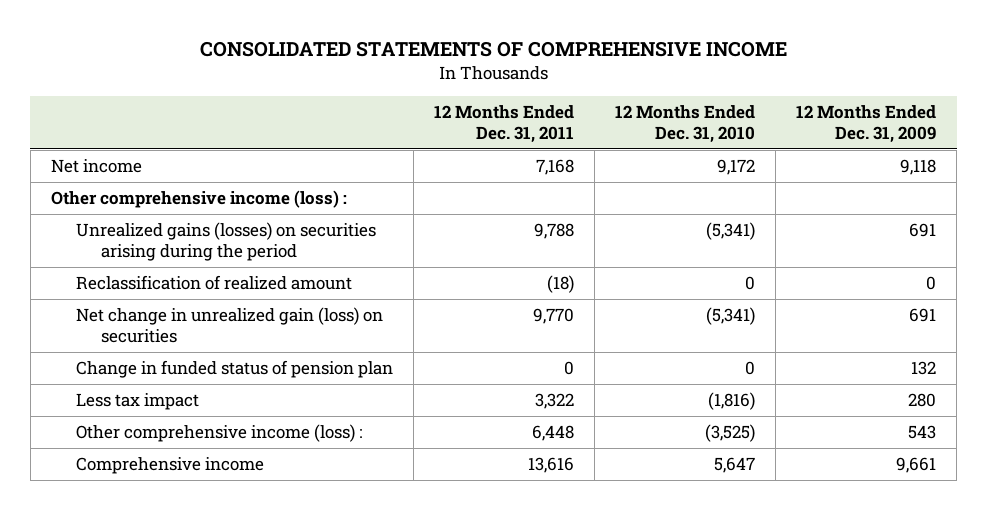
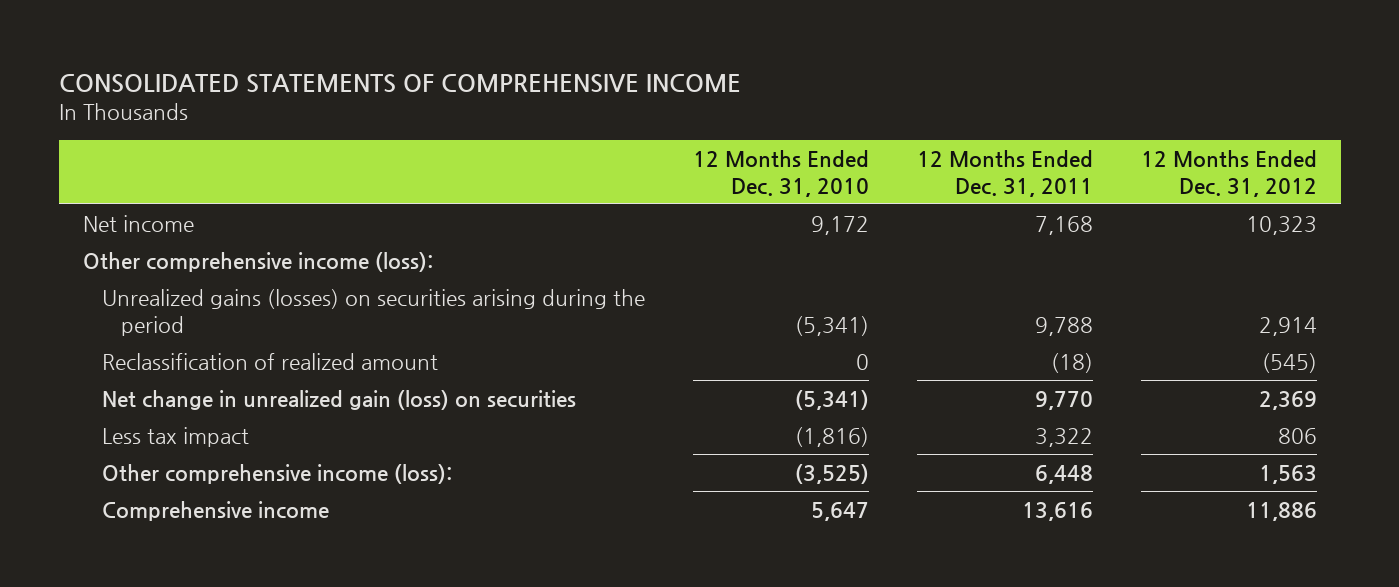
[796,104,937,143] 12 Months Ended Dec. 31, 2009 -> none
none -> [1140,149,1317,197] 12 Months Ended Dec. 31, 2012
[50,189,347,208] Other comprehensive income (loss) : -> [82,251,433,272] Other comprehensive income (loss):
[75,359,393,378] Change in funded status of pension plan -> none
[75,423,362,442] Other comprehensive income (loss) : -> [101,463,452,484] Other comprehensive income (loss):

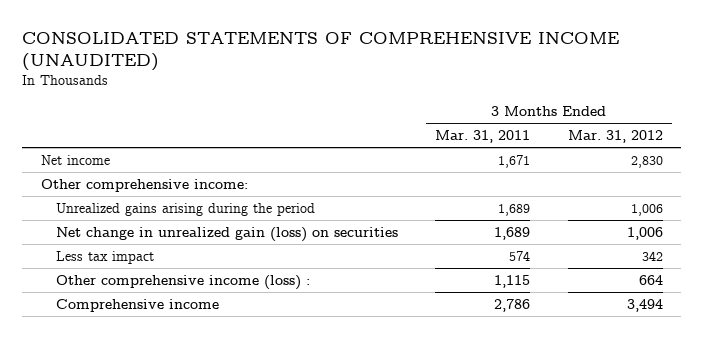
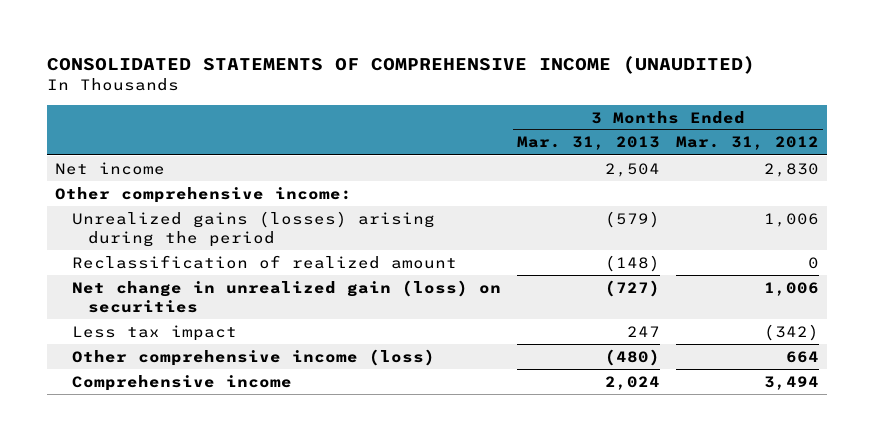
[435,130,531,144] Mar. 31, 2011 -> none
none -> [516,136,660,151] Mar. 31, 2013
[55,202,315,216] Unrealized gains arising during the period -> [71,210,435,247] Unrealized gains (losses) arising during the period
none -> [71,254,457,269] Reclassification of realized amount
[641,250,663,261] 342 -> [764,323,820,341] (342)
[55,274,310,290] Other comprehensive income (loss) : -> [71,348,435,366] Other comprehensive income (loss)

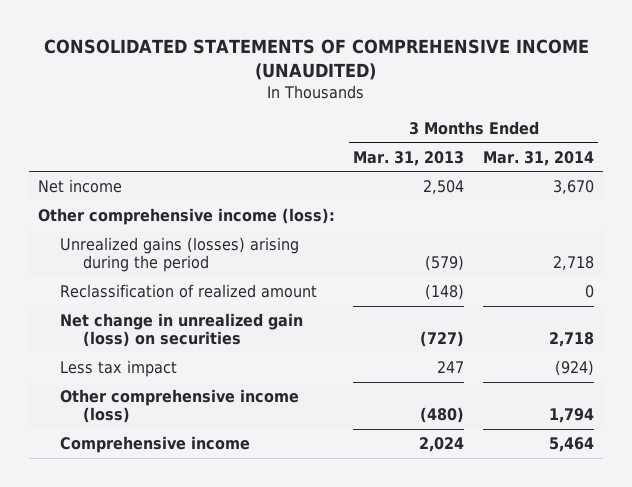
[676,136,820,151] Mar. 31, 2012 -> none
none -> [482,150,594,166] Mar. 31, 2014
[55,186,353,203] Other comprehensive income: -> [37,208,335,226] Other comprehensive income (loss):

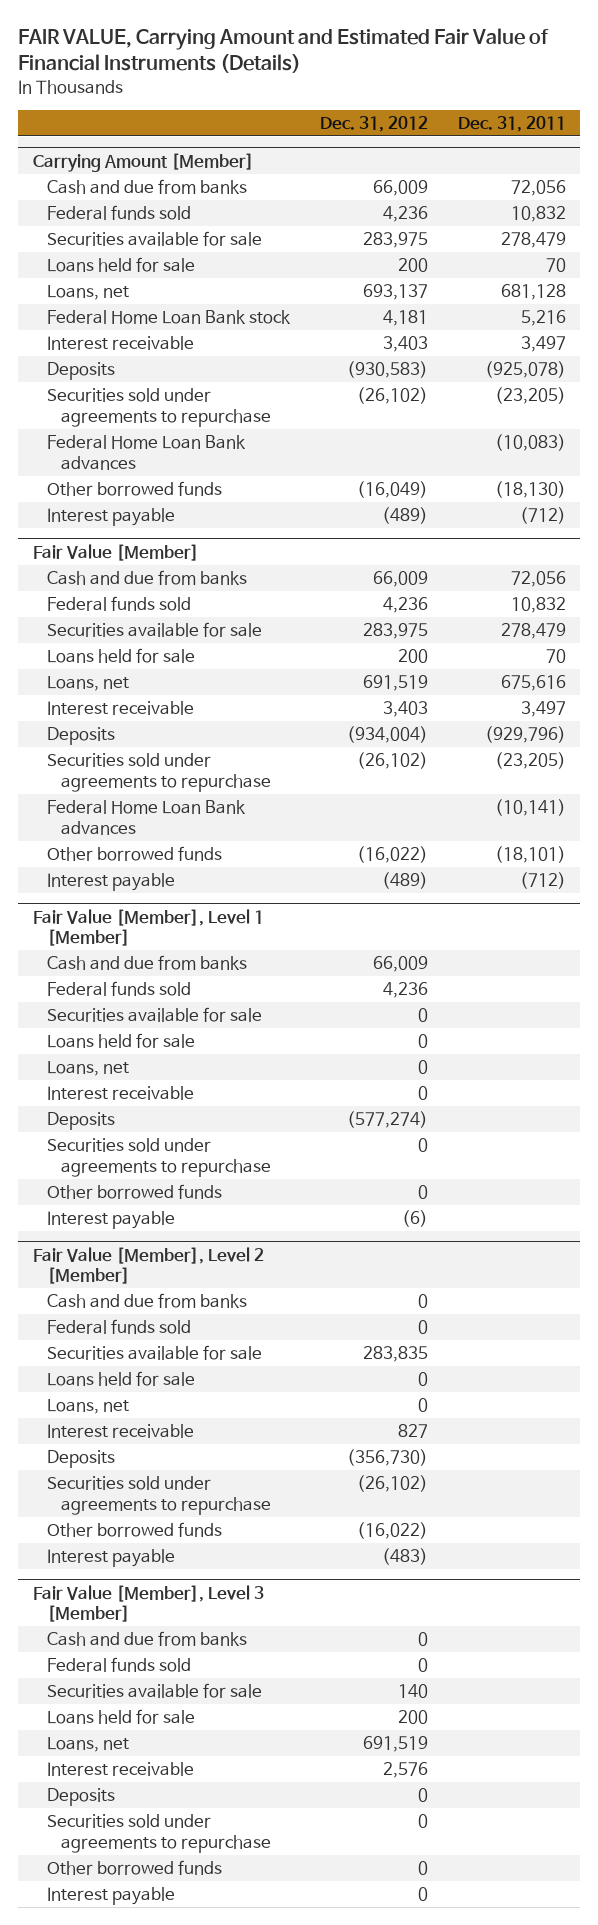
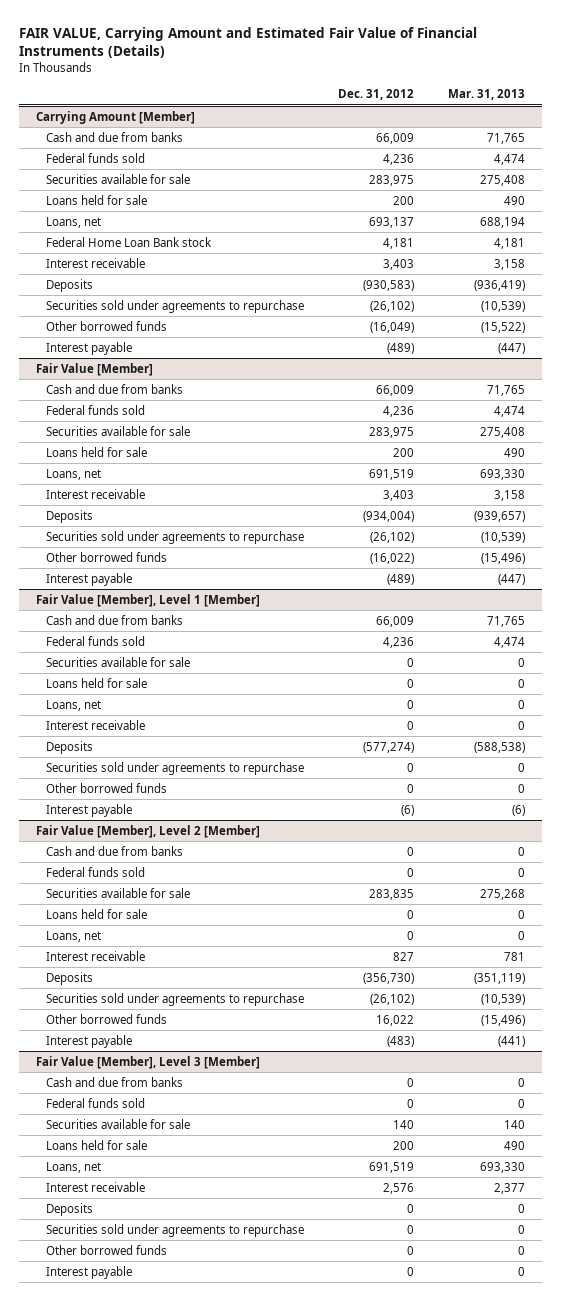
[457,115,566,132] Dec. 31, 2011 -> none
none -> [447,89,525,101] Mar. 31, 2013
[47,435,247,470] Federal Home Loan Bank advances -> none
[47,800,247,835] Federal Home Loan Bank advances -> none
[356,1522,428,1540] (16,022) -> [375,1014,414,1026] 16,022

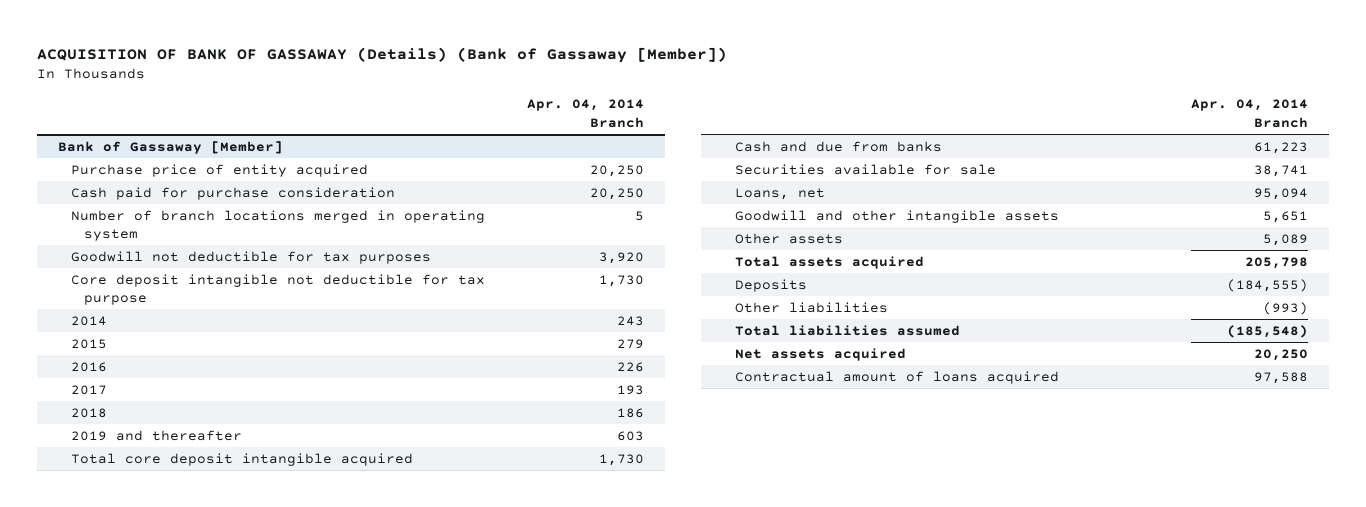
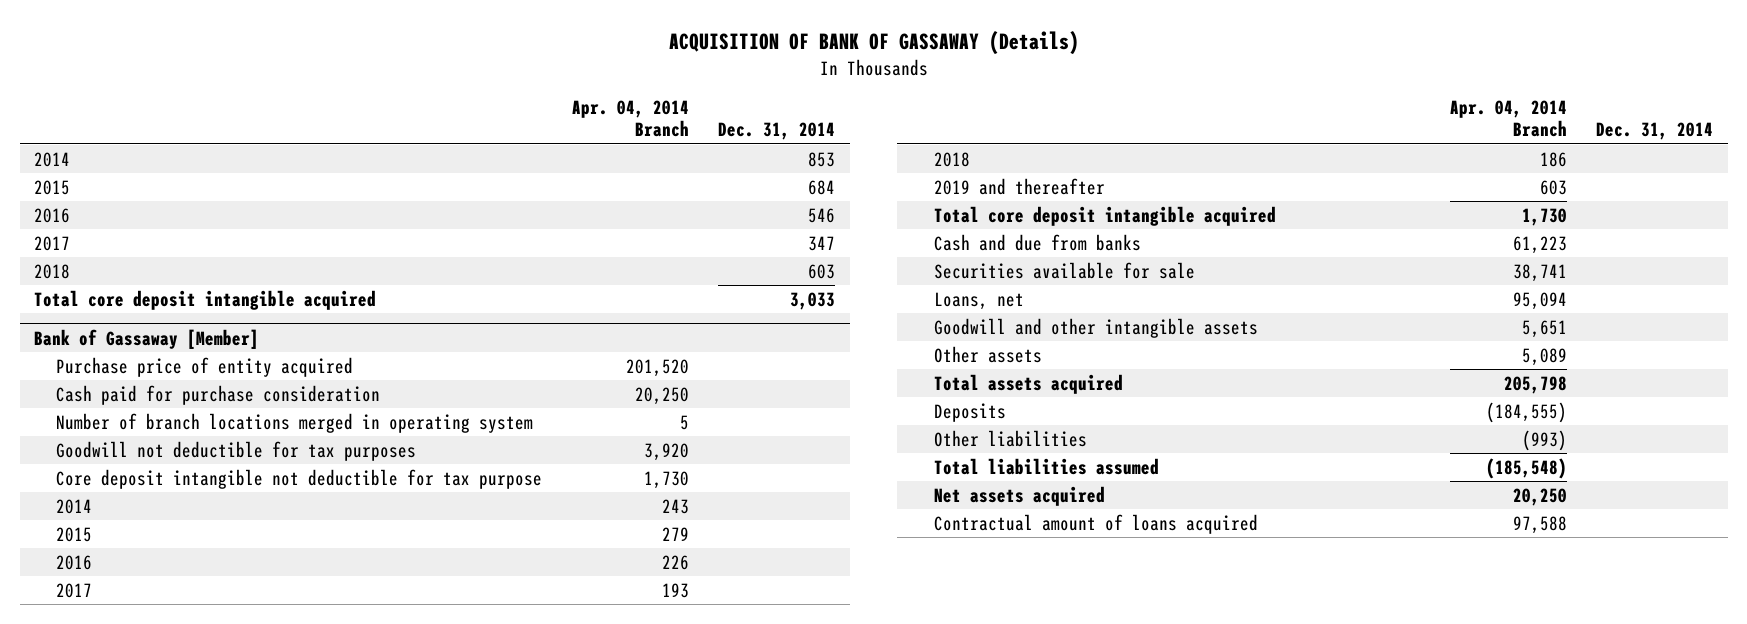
[37,47,728,64] ACQUISITION OF BANK OF GASSAWAY (Details) (Bank of Gassaway [Member]) -> [668,30,1079,55] ACQUISITION OF BANK OF GASSAWAY (Details)
none -> [718,122,836,141] Dec. 31, 2014
none -> [34,151,71,167] 2014
none -> [34,179,71,195] 2015
none -> [34,207,71,223] 2016
none -> [34,235,71,251] 2017
none -> [34,263,71,279] 2018
none -> [34,289,377,310] Total core deposit intangible acquired
[589,164,644,177] 20,250 -> [625,358,689,377] 201,520

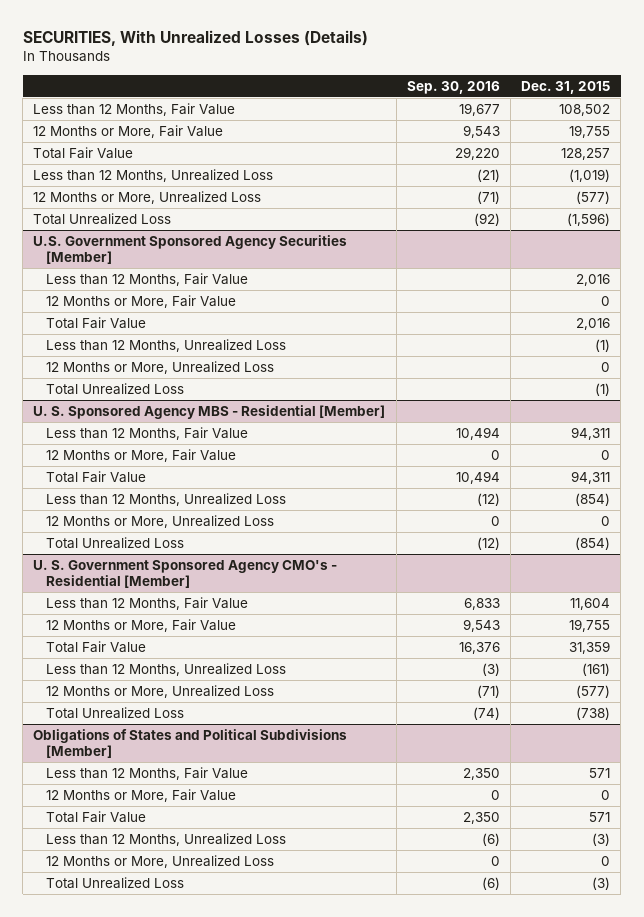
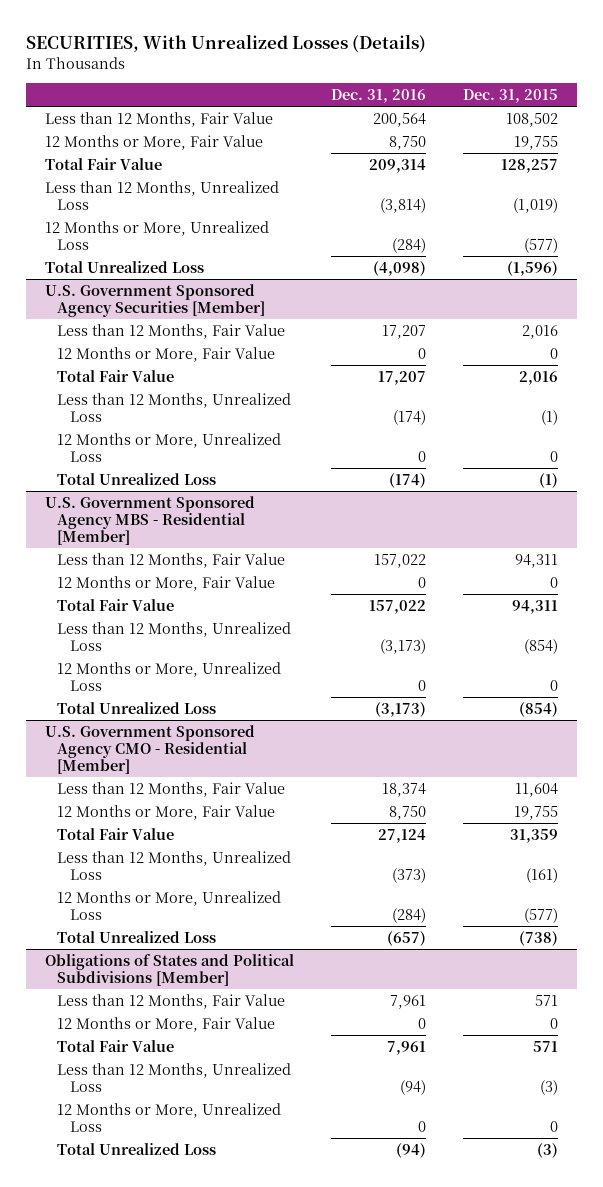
[406,80,500,94] Sep. 30, 2016 -> none
none -> [331,89,427,104] Dec. 31, 2016
[33,404,386,419] U. S. Sponsored Agency MBS - Residential [Member] -> [44,495,255,546] U.S. Government Sponsored Agency MBS - Residential [Member]
[33,559,338,589] U. S. Government Sponsored Agency CMO's - Residential [Member] -> [44,724,255,775] U.S. Government Sponsored Agency CMO - Residential [Member]

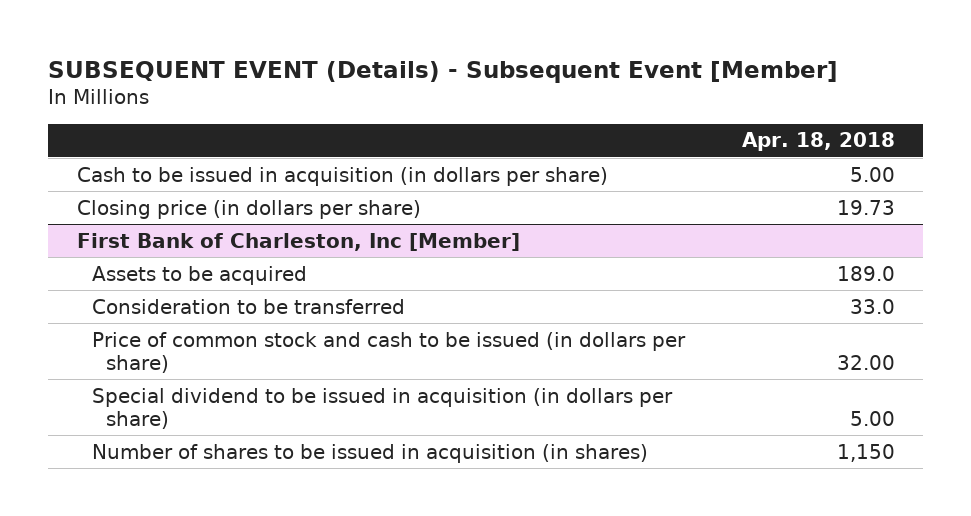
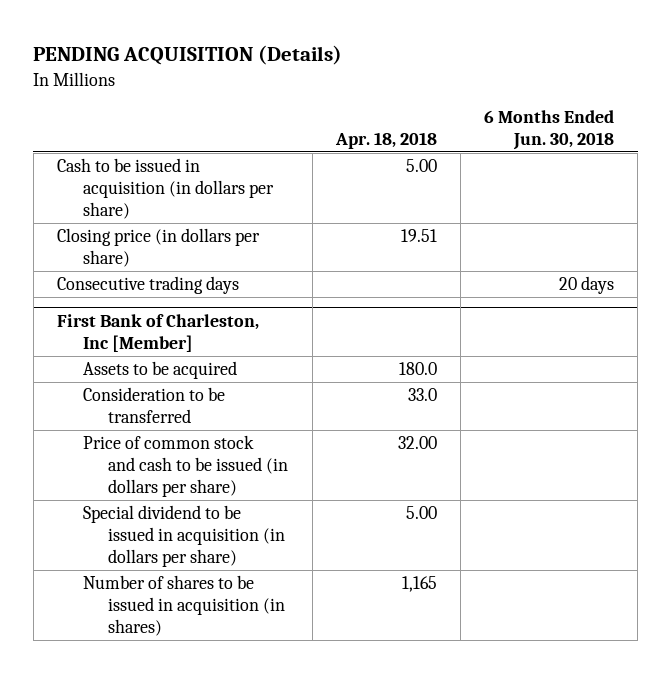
[47,61,838,84] SUBSEQUENT EVENT (Details) - Subsequent Event [Member] -> [33,45,343,66] PENDING ACQUISITION (Details)
none -> [483,109,614,150] 6 Months Ended Jun. 30, 2018
[836,199,895,215] 19.73 -> [400,229,437,243] 19.51
none -> [56,276,239,295] Consecutive trading days
[836,265,895,281] 189.0 -> [398,362,437,376] 180.0
[836,443,895,462] 1,150 -> [401,576,437,593] 1,165

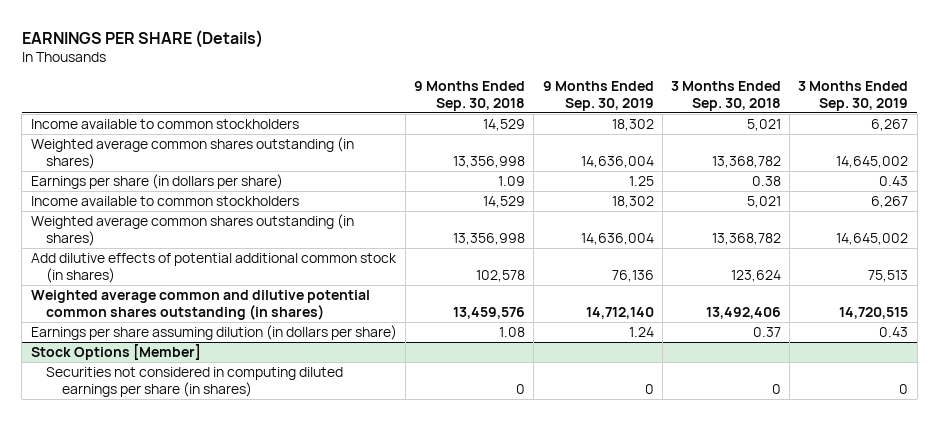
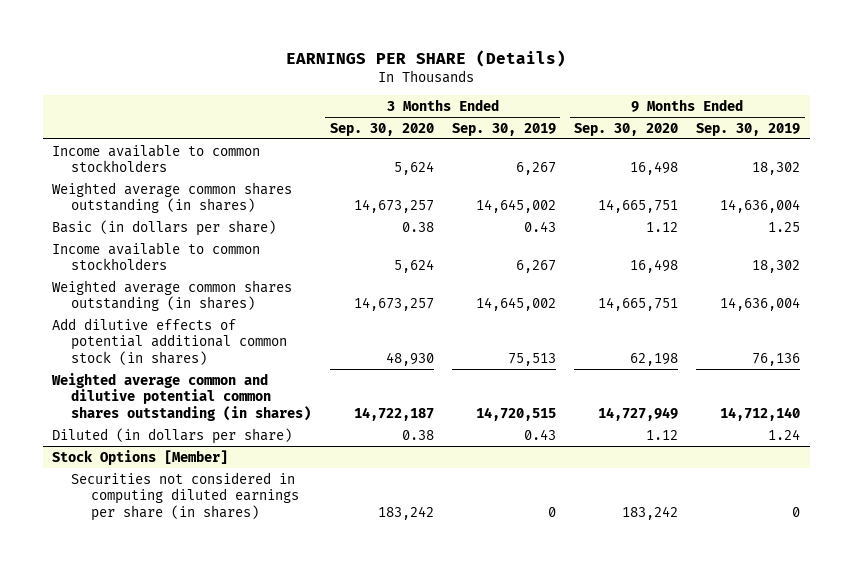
[414,81,526,111] 9 Months Ended Sep. 30, 2018 -> none
[670,81,781,111] 3 Months Ended Sep. 30, 2018 -> none
none -> [329,122,434,136] Sep. 30, 2020
none -> [574,122,679,136] Sep. 30, 2020
[30,174,283,190] Earnings per share (in dollars per share) -> [51,219,276,236] Basic (in dollars per share)
[30,325,397,341] Earnings per share assuming dilution (in dollars per share) -> [51,427,292,444] Diluted (in dollars per share)

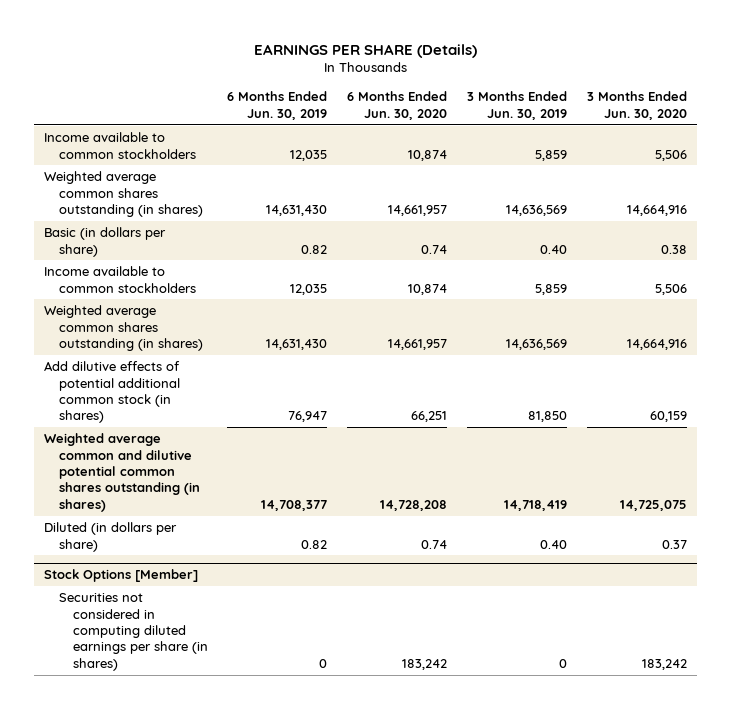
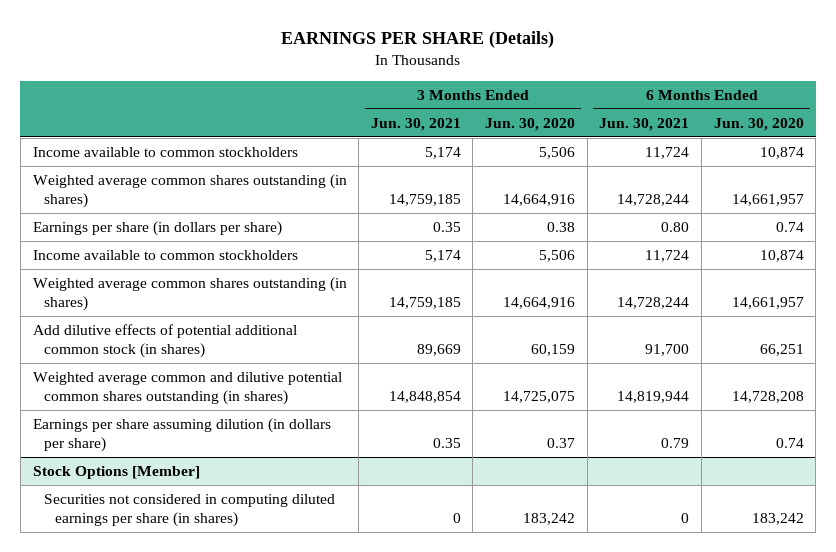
[227,91,328,120] 6 Months Ended Jun. 30, 2019 -> none
[466,91,567,120] 3 Months Ended Jun. 30, 2019 -> none
none -> [370,117,461,131] Jun. 30, 2021
none -> [599,117,690,131] Jun. 30, 2021
[44,227,167,257] Basic (in dollars per share) -> [32,221,282,237] Earnings per share (in dollars per share)
[44,522,178,552] Diluted (in dollars per share) -> [32,418,331,453] Earnings per share assuming dilution (in dollars per share)

